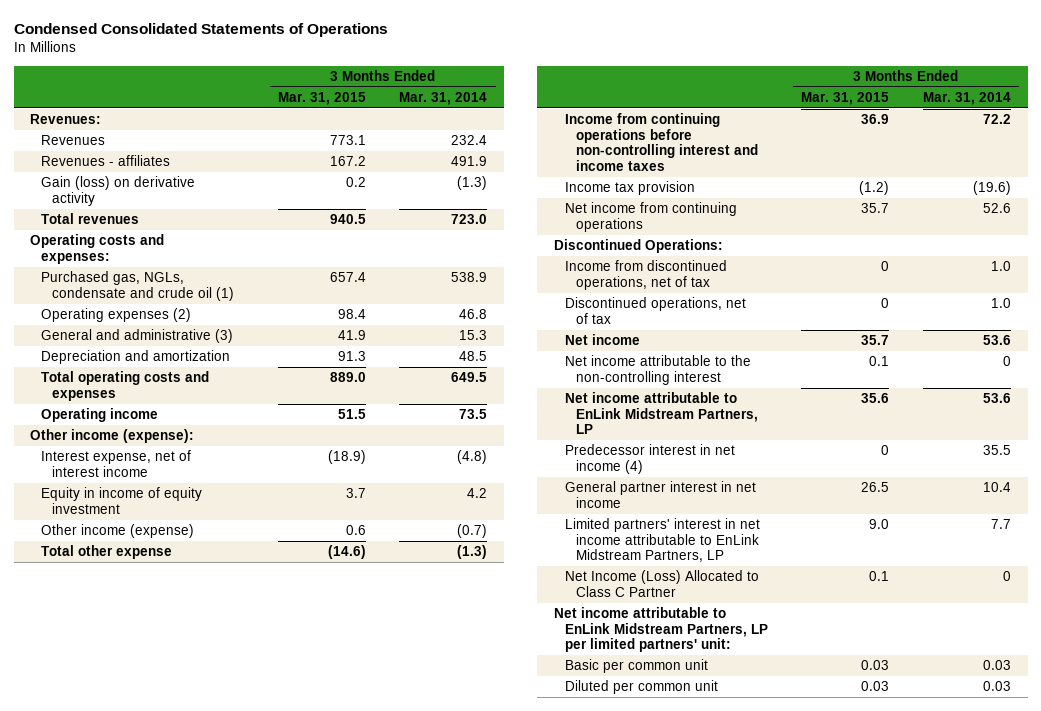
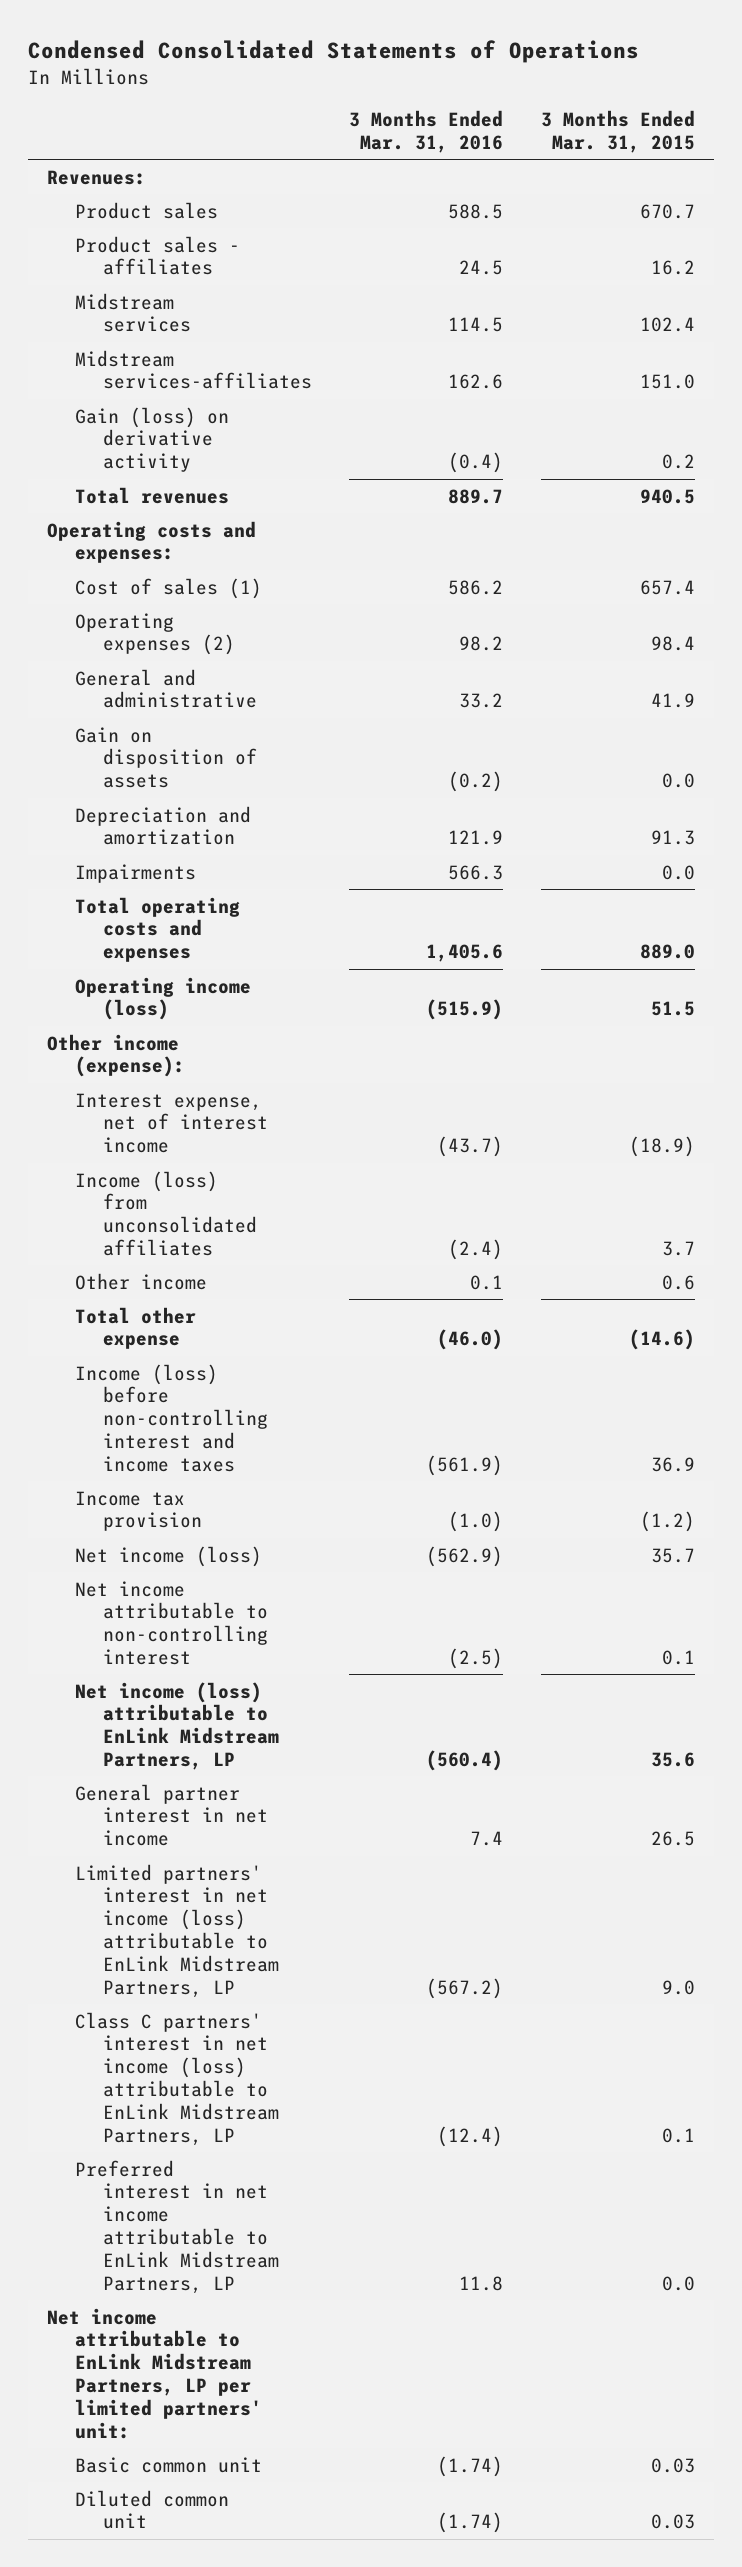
[399,91,488,105] Mar. 31, 2014 -> none
none -> [349,110,504,154] 3 Months Ended Mar. 31, 2016
[41,135,106,146] Revenues -> none
[41,155,171,167] Revenues - affiliates -> none
none -> [74,201,218,219] Product sales
none -> [74,235,240,276] Product sales - affiliates
none -> [74,292,191,333] Midstream services
none -> [74,349,312,390] Midstream services-affiliates
[41,271,235,301] Purchased gas, NGLs, condensate and crude oil (1) -> [74,577,262,599] Cost of sales (1)
[41,329,234,344] General and administrative (3) -> [74,668,257,709] General and administrative
none -> [74,726,257,789] Gain on disposition of assets
none -> [74,863,196,883] Impairments
[41,408,159,423] Operating income -> [74,976,251,1021] Operating income (loss)
[41,487,203,514] Equity in income of equity investment -> [74,1170,257,1257] Income (loss) from unconsolidated affiliates
[41,524,195,539] Other income (expense) -> [74,1272,207,1290] Other income
[564,113,758,171] Income from continuing operations before non-controlling interest and income taxes -> [74,1363,268,1473] Income (loss) before non-controlling interest and income taxes
[564,202,737,232] Net income from continuing operations -> none
[554,239,724,254] Discontinued Operations: -> none
[564,260,727,290] Income from discontinued operations, net of tax -> none
[564,297,746,324] Discontinued operations, net of tax -> none
[564,444,735,474] Predecessor interest in net income (4) -> none
[564,334,640,346] Net income -> [74,1545,262,1567] Net income (loss)
[564,355,751,385] Net income attributable to the non-controlling interest -> [74,1580,268,1666] Net income attributable to non-controlling interest
[564,392,758,435] Net income attributable to EnLink Midstream Partners, LP -> [74,1681,279,1771] Net income (loss) attributable to EnLink Midstream Partners, LP
[564,518,760,563] Limited partners' interest in net income attributable to EnLink Midstream Partners, LP -> [74,1863,279,1998] Limited partners' interest in net income (loss) attributable to EnLink Midstream Partners, LP
[564,570,759,597] Net Income (Loss) Allocated to Class C Partner -> [74,2011,279,2146] Class C partners' interest in net income (loss) attributable to EnLink Midstream Partners, LP
none -> [74,2159,279,2294] Preferred interest in net income attributable to EnLink Midstream Partners, LP
[564,659,708,674] Basic per common unit -> [74,2456,262,2473] Basic common unit
[564,680,718,695] Diluted per common unit -> [74,2489,229,2530] Diluted common unit

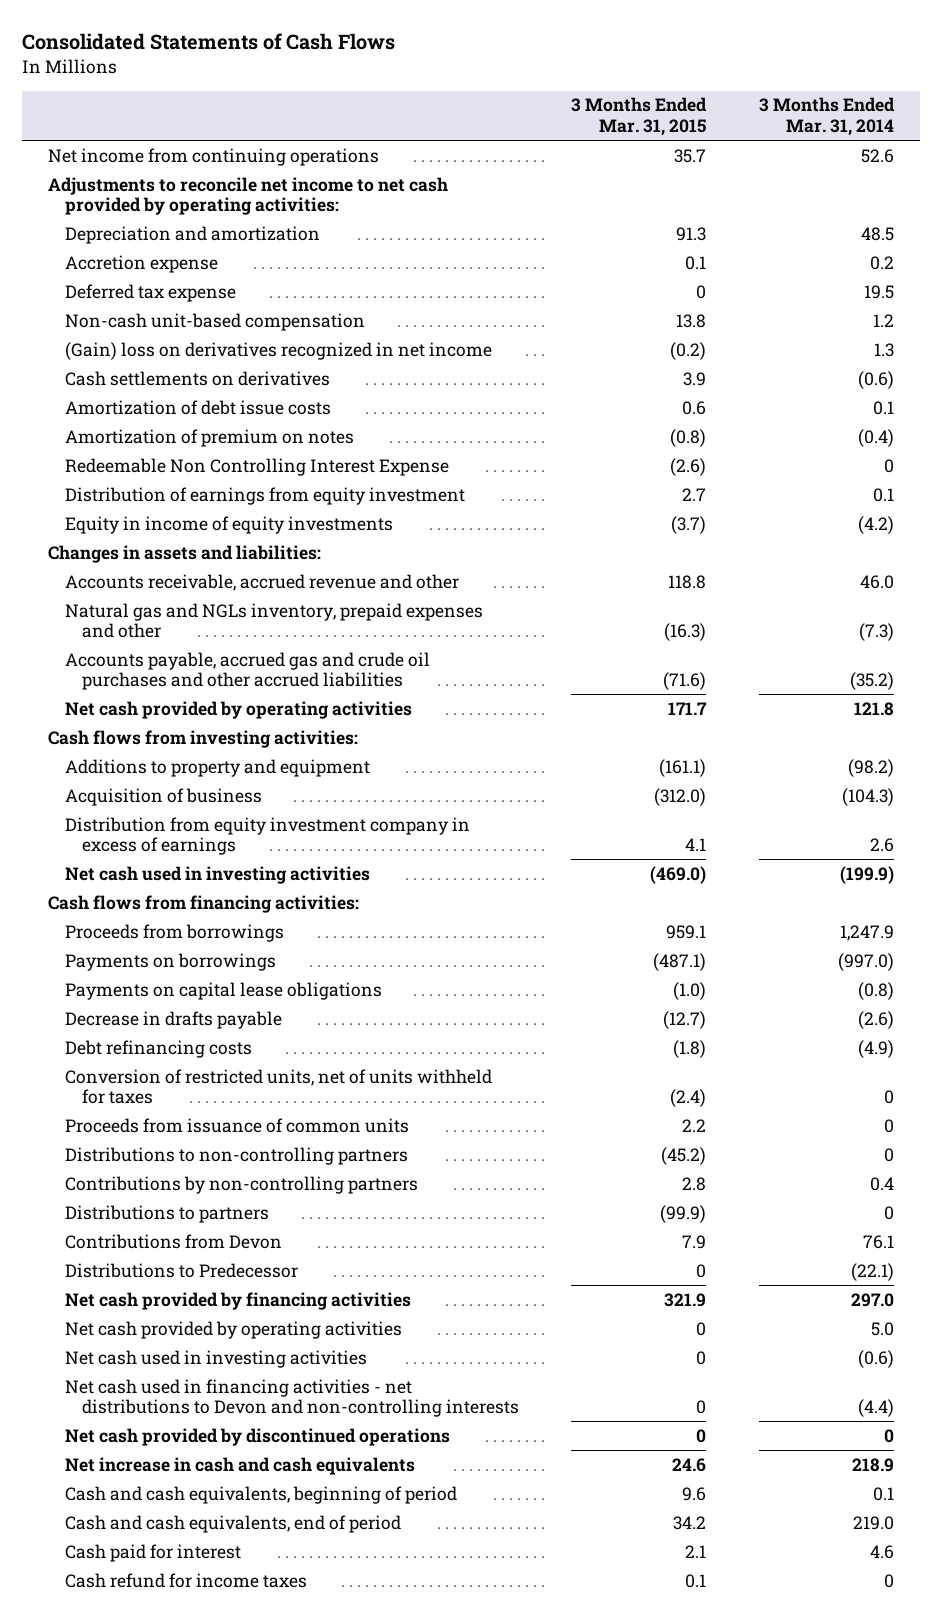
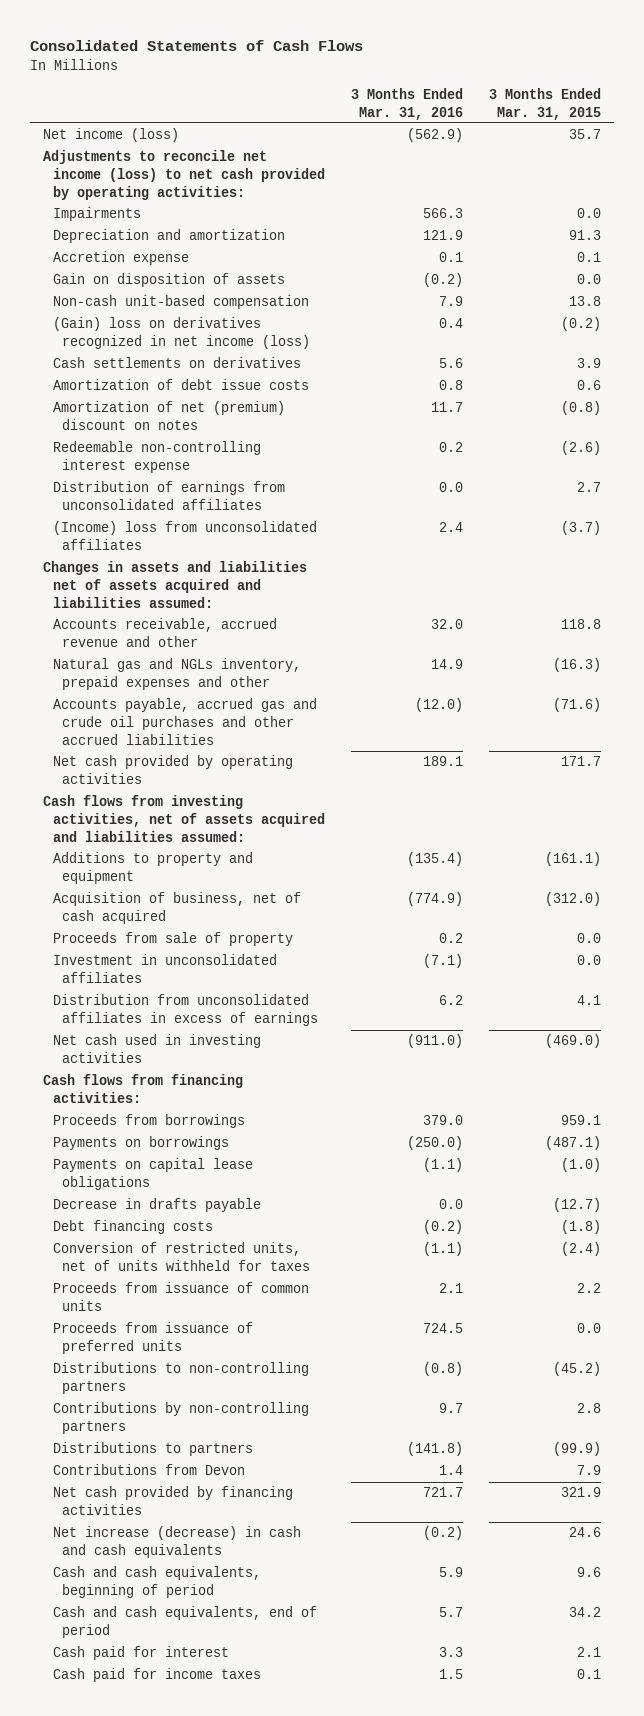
[758,97,895,136] 3 Months Ended Mar. 31, 2014 -> none
none -> [350,87,463,120] 3 Months Ended Mar. 31, 2016
[48,147,380,166] Net income from continuing operations -> [42,128,179,143] Net income (loss)
[48,176,449,216] Adjustments to reconcile net income to net cash provided by operating activities: -> [42,150,325,200] Adjustments to reconcile net income (loss) to net cash provided by operating activities:
none -> [52,207,141,222] Impairments
[64,283,236,302] Deferred tax expense -> none
none -> [52,273,285,288] Gain on disposition of assets
[64,341,492,360] (Gain) loss on derivatives recognized in net income -> [52,317,311,350] (Gain) loss on derivatives recognized in net income (loss)
[64,428,354,447] Amortization of premium on notes -> [52,401,285,431] Amortization of net (premium) discount on notes
[64,457,449,476] Redeemable Non Controlling Interest Expense -> [52,441,261,474] Redeemable non-controlling interest expense
[64,486,465,505] Distribution of earnings from equity investment -> [52,481,285,511] Distribution of earnings from unconsolidated affiliates
[64,515,393,534] Equity in income of equity investments -> [52,521,317,551] (Income) loss from unconsolidated affiliates
[48,544,322,563] Changes in assets and liabilities: -> [42,561,307,608] Changes in assets and liabilities net of assets acquired and liabilities assumed:
[48,729,359,748] Cash flows from investing activities: -> [42,795,325,842] Cash flows from investing activities, net of assets acquired and liabilities assumed:
[64,787,262,806] Acquisition of business -> [52,892,301,925] Acquisition of business, net of cash acquired
none -> [52,932,293,947] Proceeds from sale of property
none -> [52,954,277,984] Investment in unconsolidated affiliates
[64,816,470,856] Distribution from equity investment company in excess of earnings -> [52,994,319,1027] Distribution from unconsolidated affiliates in excess of earnings
[64,1039,252,1058] Debt refinancing costs -> [52,1220,213,1235] Debt financing costs
none -> [52,1322,253,1355] Proceeds from issuance of preferred units
[64,1262,298,1278] Distributions to Predecessor -> none
[64,1320,402,1339] Net cash provided by operating activities -> none
[64,1349,367,1368] Net cash used in investing activities -> none
[64,1378,519,1418] Net cash used in financing activities - net distributions to Devon and non-controlling interests -> none
[64,1427,450,1446] Net cash provided by discontinued operations -> none
[64,1456,415,1475] Net increase in cash and cash equivalents -> [52,1526,301,1559] Net increase (decrease) in cash and cash equivalents
[64,1572,307,1588] Cash refund for income taxes -> [52,1668,261,1683] Cash paid for income taxes

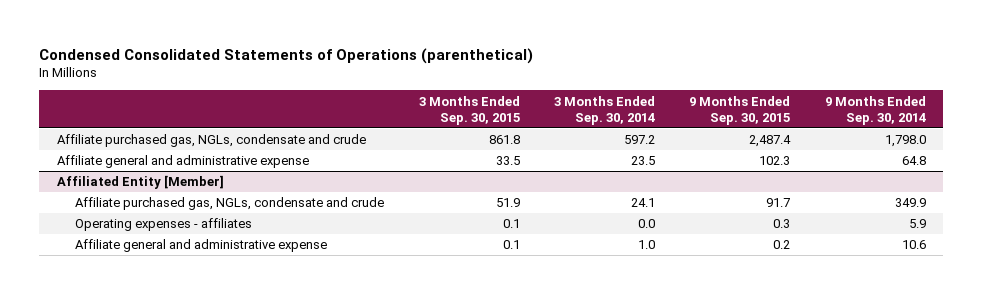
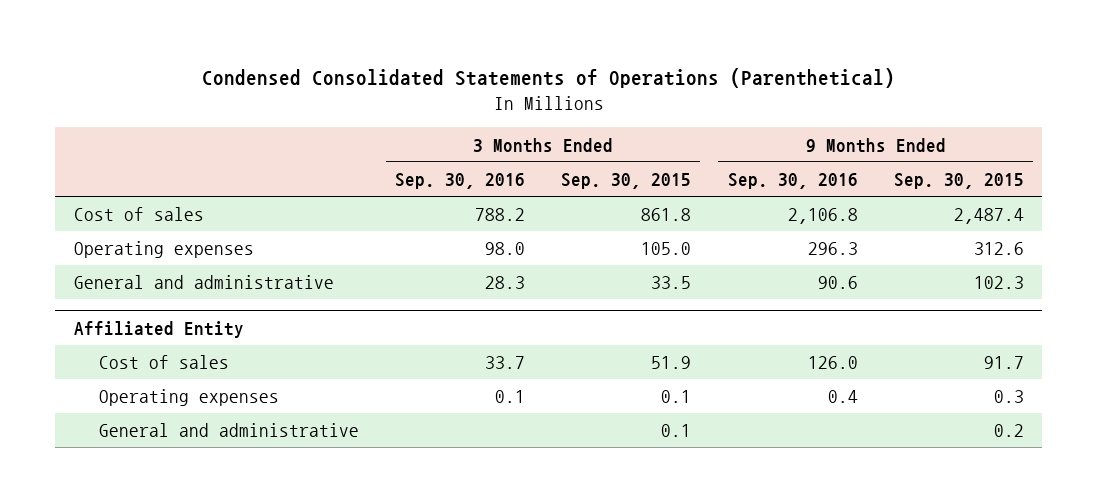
[39,47,534,64] Condensed Consolidated Statements of Operations (parenthetical) -> [201,67,895,88] Condensed Consolidated Statements of Operations (Parenthetical)
[553,95,655,125] 3 Months Ended Sep. 30, 2014 -> none
[824,95,926,125] 9 Months Ended Sep. 30, 2014 -> none
none -> [394,172,525,189] Sep. 30, 2016
none -> [727,172,858,189] Sep. 30, 2016
[56,134,366,148] Affiliate purchased gas, NGLs, condensate and crude -> [73,207,204,222] Cost of sales
none -> [73,241,254,259] Operating expenses
[56,155,309,169] Affiliate general and administrative expense -> [73,275,334,290] General and administrative
[56,175,224,190] Affiliated Entity [Member] -> [73,320,244,338] Affiliated Entity
[75,197,385,211] Affiliate purchased gas, NGLs, condensate and crude -> [98,355,229,370] Cost of sales
[75,218,253,232] Operating expenses - affiliates -> [98,389,279,407] Operating expenses
[75,239,328,253] Affiliate general and administrative expense -> [98,423,359,438] General and administrative

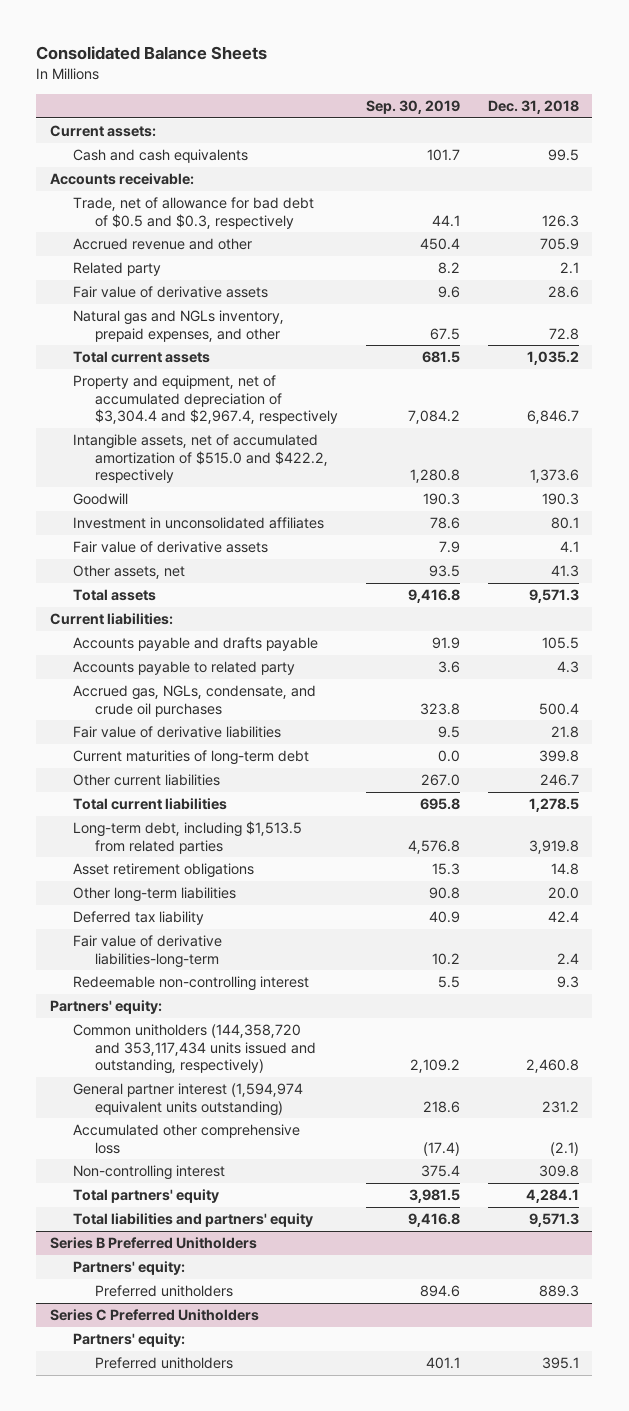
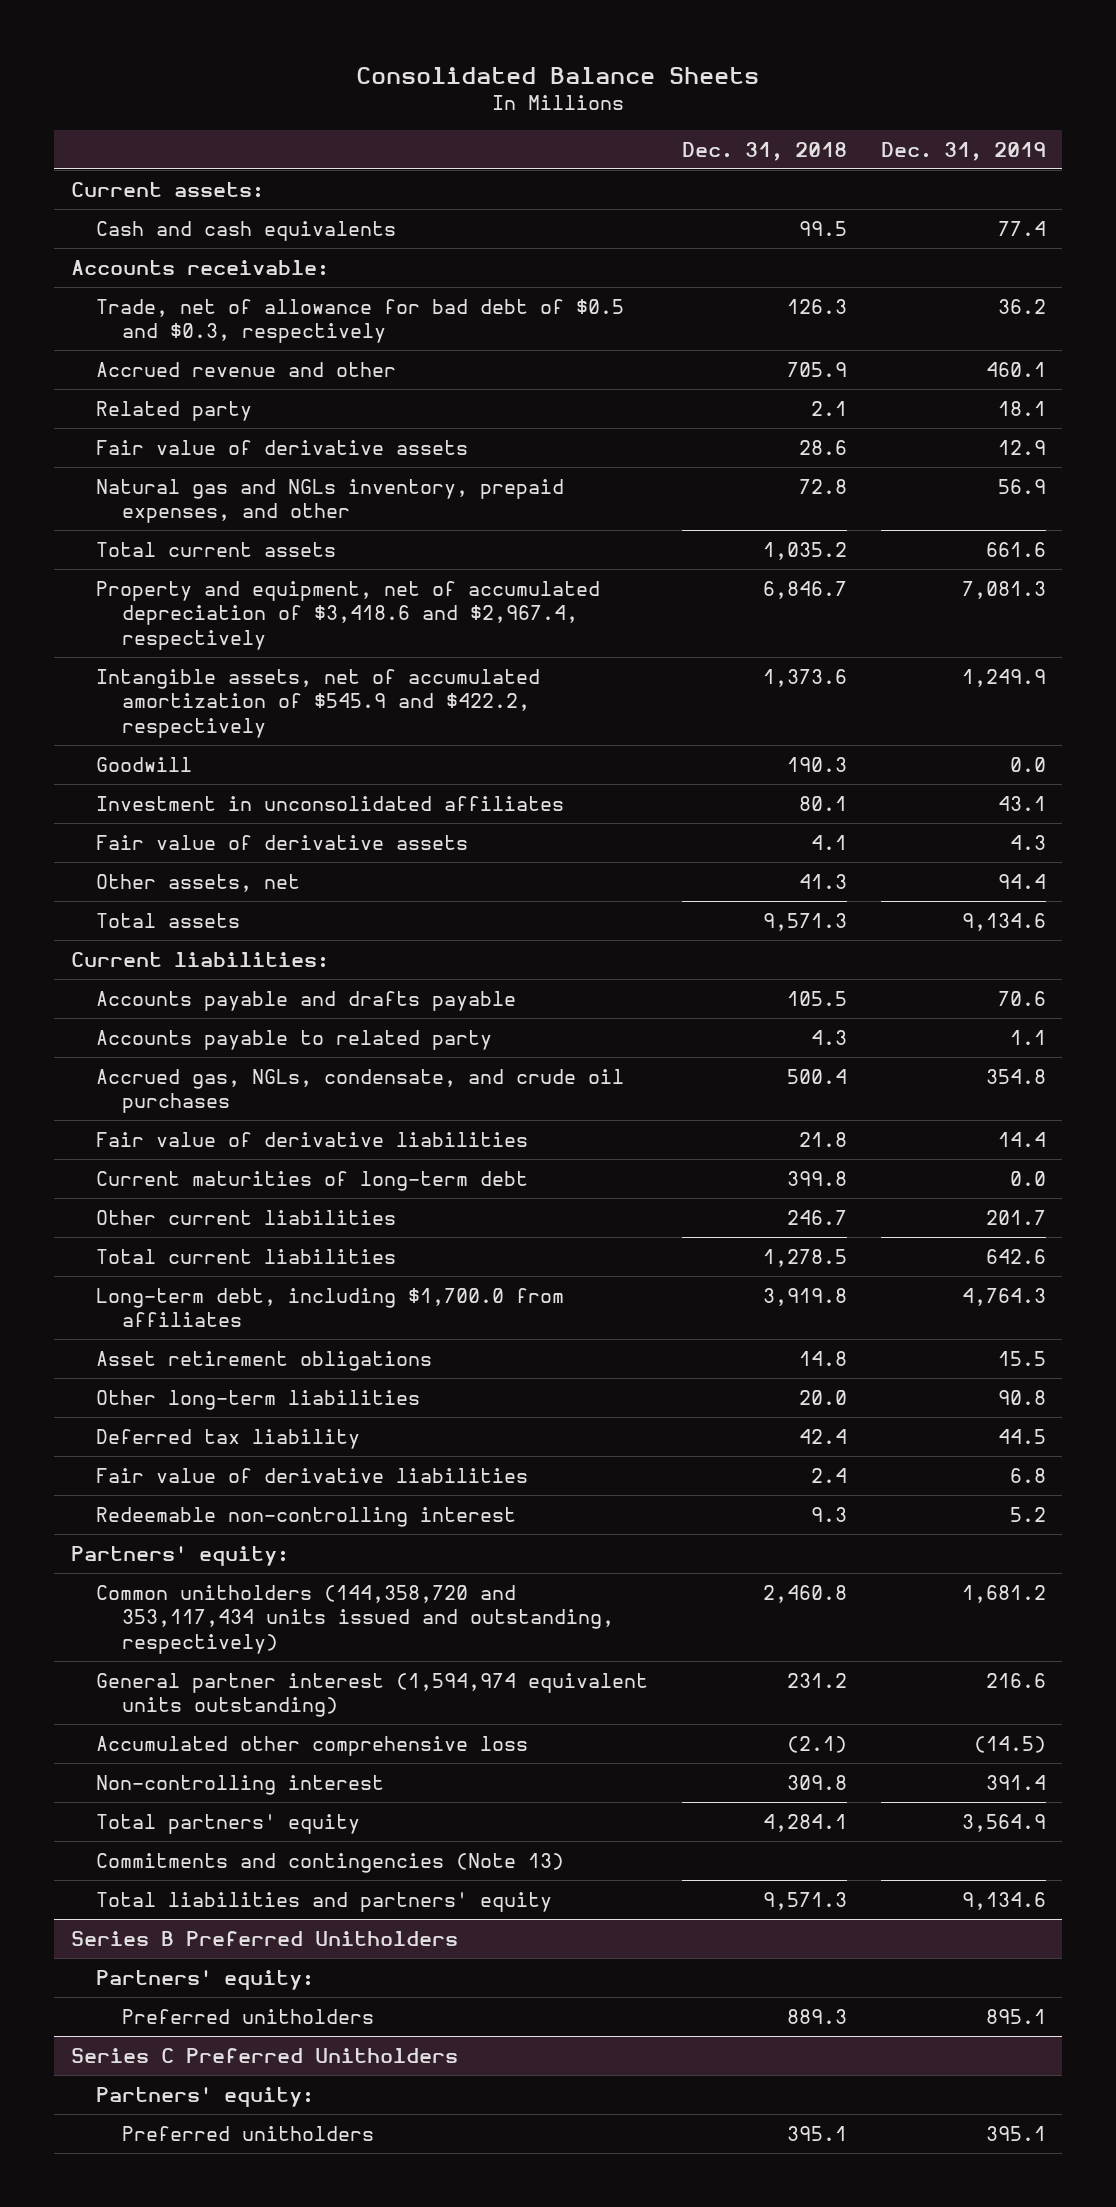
[365,99,460,114] Sep. 30, 2019 -> none
none -> [880,141,1046,161] Dec. 31, 2019
[72,375,339,424] Property and equipment, net of accumulated depreciation of $3,304.4 and $2,967.4, respectively -> [96,580,601,650] Property and equipment, net of accumulated depreciation of $3,418.6 and $2,967.4, respectively
[72,434,329,483] Intangible assets, net of accumulated amortization of $515.0 and $422.2, respectively -> [96,668,541,738] Intangible assets, net of accumulated amortization of $545.9 and $422.2, respectively
[72,821,302,854] Long-term debt, including $1,513.5 from related parties -> [96,1287,565,1328] Long-term debt, including $1,700.0 from affiliates
[72,935,222,968] Fair value of derivative liabilities-long-term -> [96,1467,529,1483] Fair value of derivative liabilities
none -> [96,1852,565,1873] Commitments and contingencies (Note 13)

